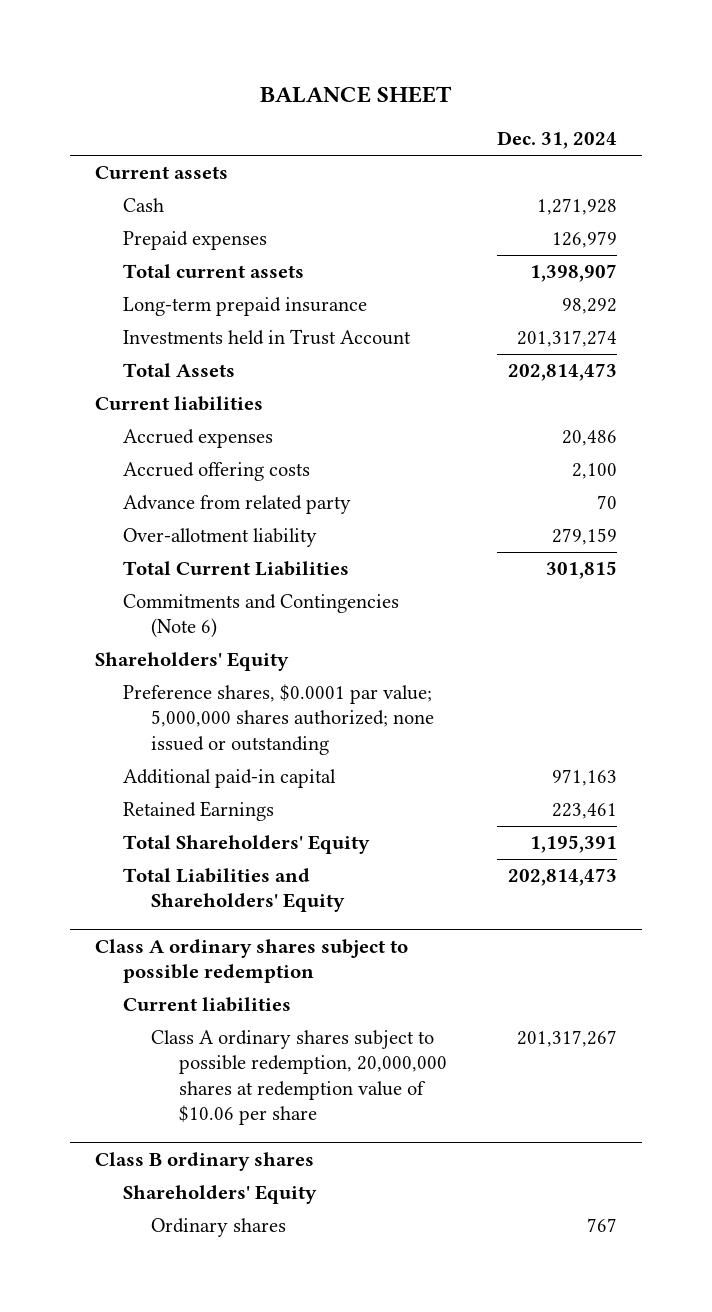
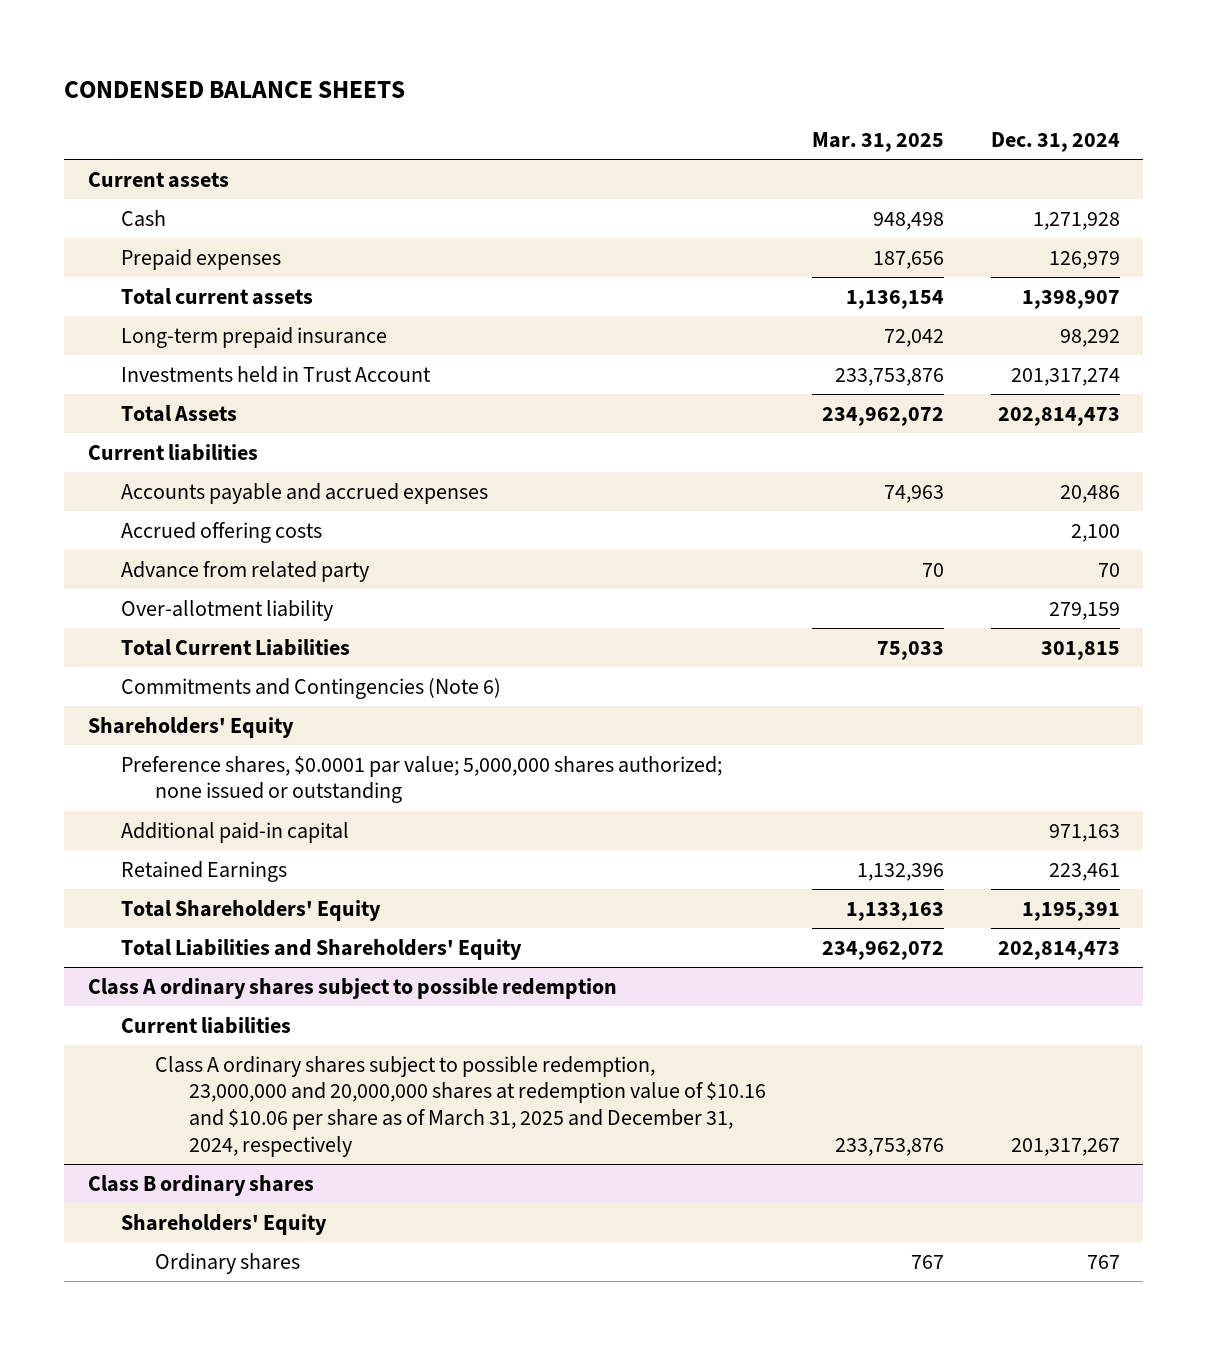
[260,85,453,103] BALANCE SHEET -> [64,81,406,99] CONDENSED BALANCE SHEETS
none -> [812,132,945,153] Mar. 31, 2025
[123,429,274,449] Accrued expenses -> [121,482,489,504] Accounts payable and accrued expenses
[150,1030,447,1126] Class A ordinary shares subject to possible redemption, 20,000,000 shares at redemption value of $10.06 per share -> [154,1055,766,1158] Class A ordinary shares subject to possible redemption, 23,000,000 and 20,000,000 shares at redemption value of $10.16 and $10.06 per share as of March 31, 2025 and December 31, 2024, respectively

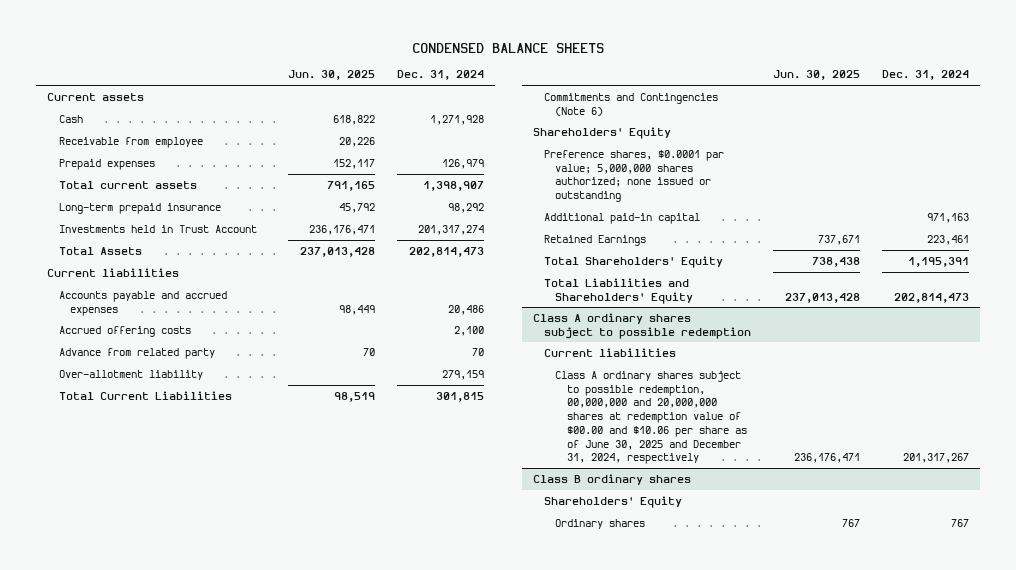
[812,132,945,153] Mar. 31, 2025 -> none
none -> [287,70,375,81] Jun. 30, 2025
none -> [58,136,203,148] Receivable from employee
[154,1055,766,1158] Class A ordinary shares subject to possible redemption, 23,000,000 and 20,000,000 shares at redemption value of $10.16 and $10.06 per share as of March 31, 2025 and December 31, 2024, respectively -> [555,370,747,465] Class A ordinary shares subject to possible redemption, 00,000,000 and 20,000,000 shares at redemption value of $00.00 and $10.06 per share as of June 30, 2025 and December 31, 2024, respectively

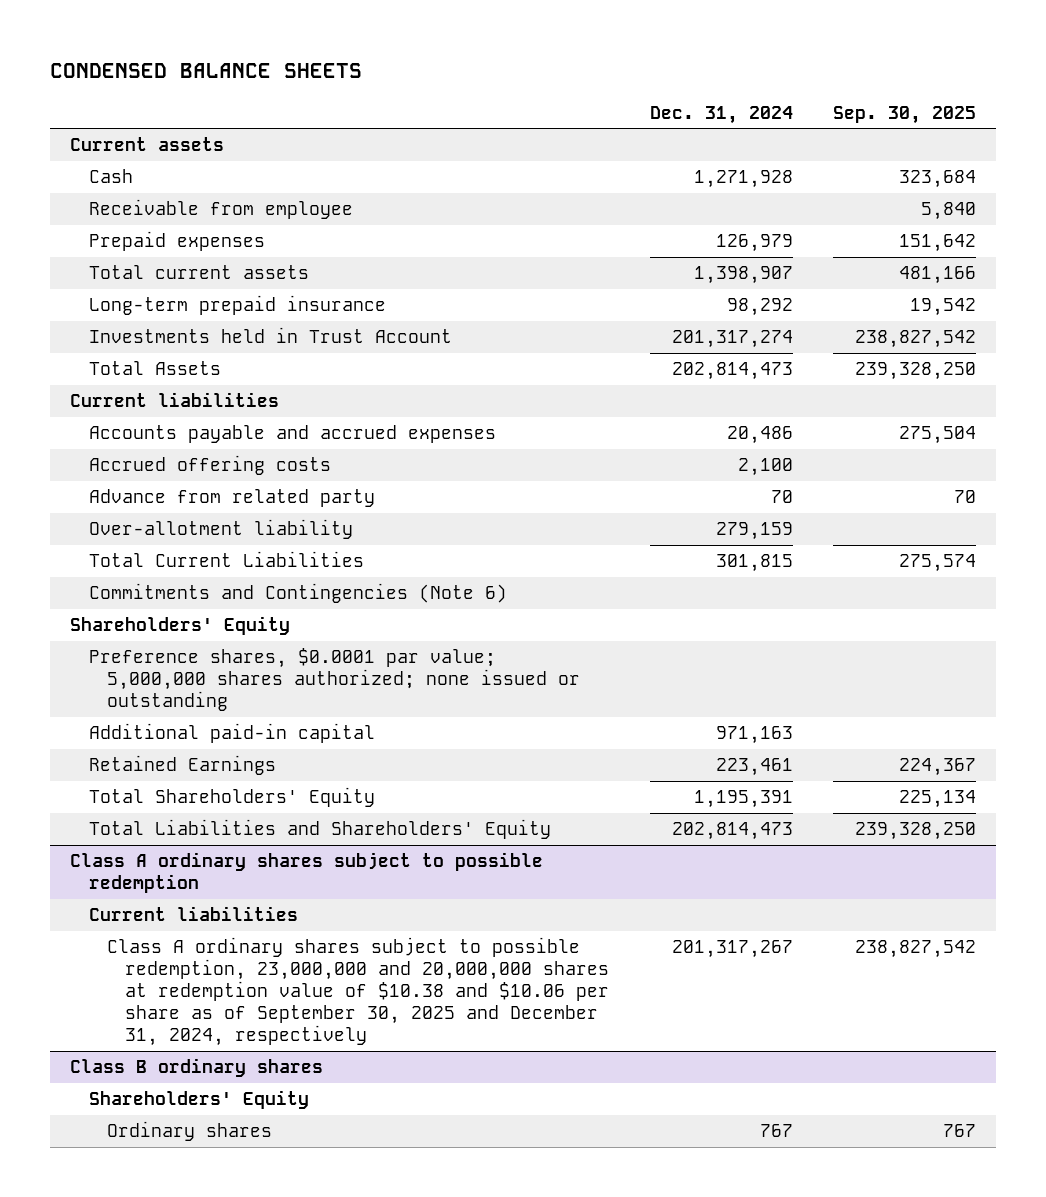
[287,70,375,81] Jun. 30, 2025 -> none
none -> [832,105,976,124] Sep. 30, 2025
[555,370,747,465] Class A ordinary shares subject to possible redemption, 00,000,000 and 20,000,000 shares at redemption value of $00.00 and $10.06 per share as of June 30, 2025 and December 31, 2024, respectively -> [107,937,610,1047] Class A ordinary shares subject to possible redemption, 23,000,000 and 20,000,000 shares at redemption value of $10.38 and $10.06 per share as of September 30, 2025 and December 31, 2024, respectively

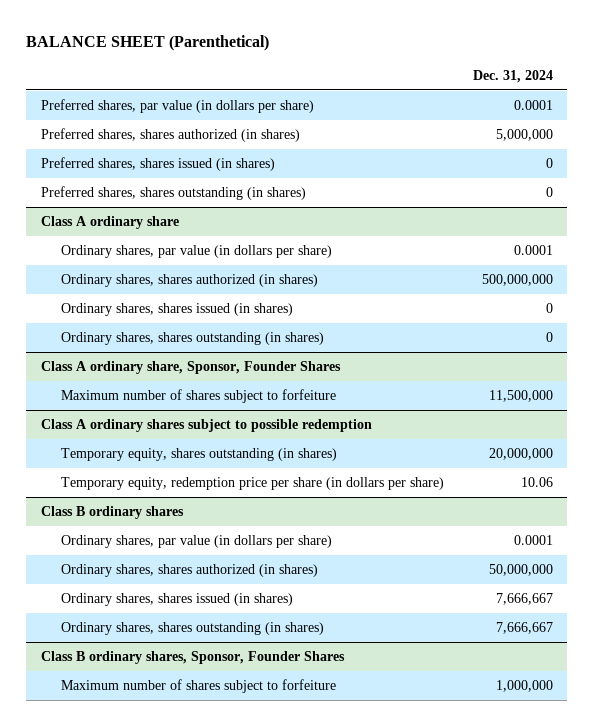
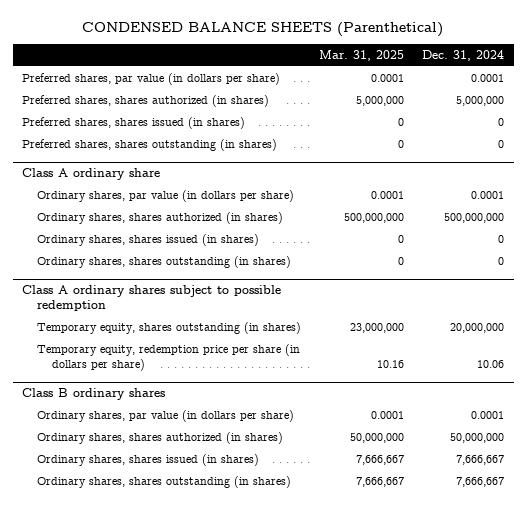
[25,35,269,52] BALANCE SHEET (Parenthetical) -> [82,21,444,37] CONDENSED BALANCE SHEETS (Parenthetical)
none -> [319,49,405,61] Mar. 31, 2025
[40,360,341,374] Class A ordinary share, Sponsor, Founder Shares -> none
[60,388,336,403] Maximum number of shares subject to forfeiture -> none
[40,650,345,664] Class B ordinary shares, Sponsor, Founder Shares -> none
[60,678,336,693] Maximum number of shares subject to forfeiture -> none

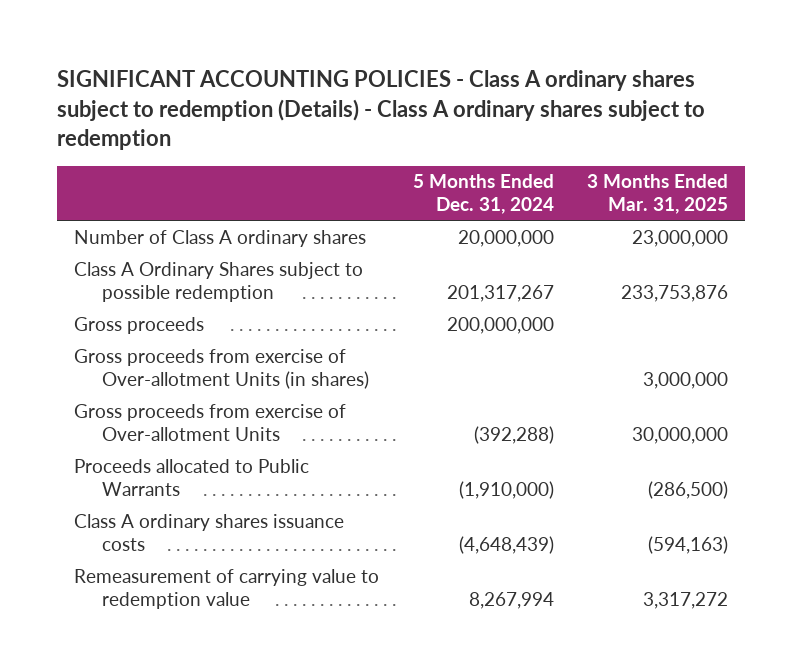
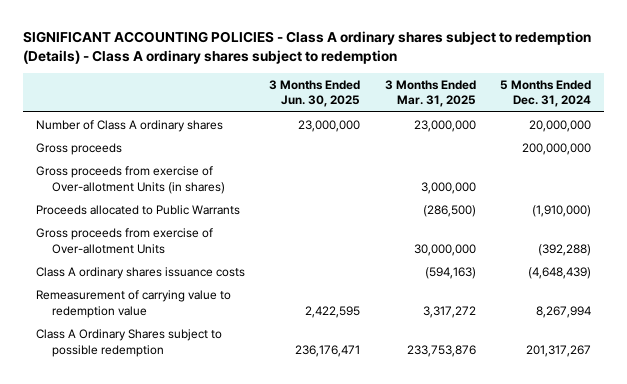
none -> [269,79,361,108] 3 Months Ended Jun. 30, 2025
[74,403,347,441] Gross proceeds from exercise of Over-allotment Units -> [35,227,213,254] Gross proceeds from exercise of Over-allotment Units
[74,261,364,302] Class A Ordinary Shares subject to possible redemption -> [35,328,222,357] Class A Ordinary Shares subject to possible redemption

